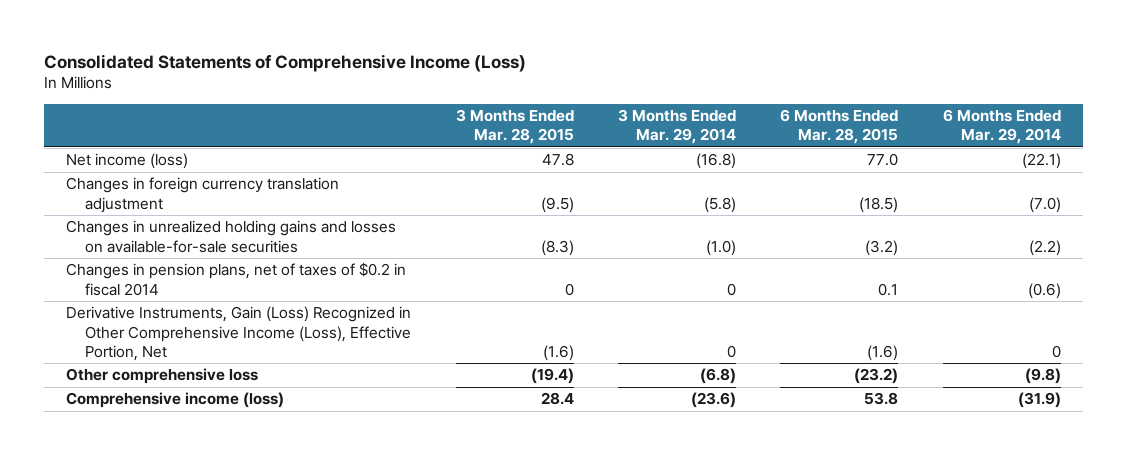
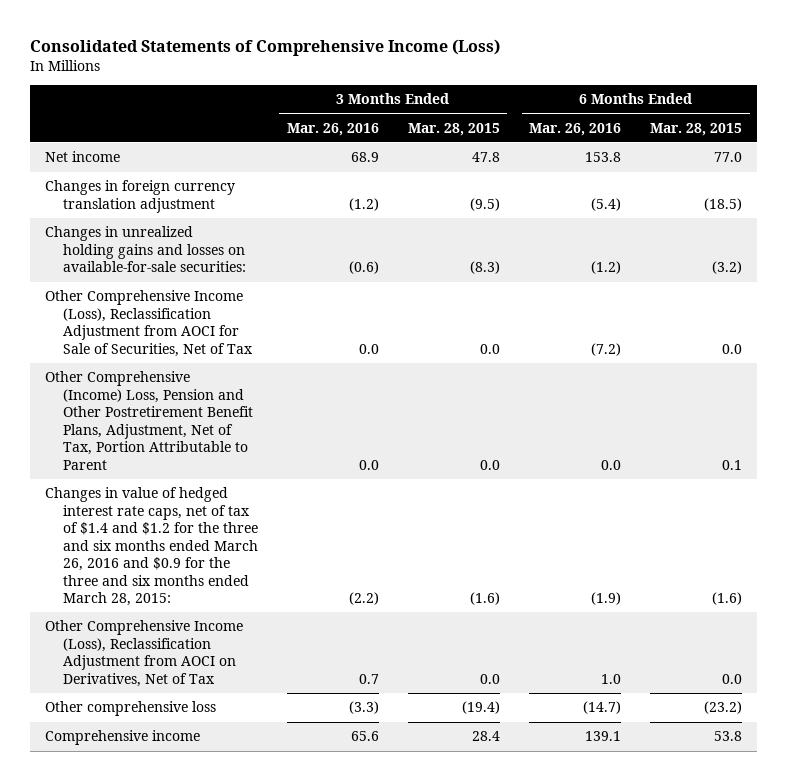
[618,108,737,145] 3 Months Ended Mar. 29, 2014 -> none
[942,108,1061,145] 6 Months Ended Mar. 29, 2014 -> none
none -> [286,122,379,136] Mar. 26, 2016
none -> [529,122,622,136] Mar. 26, 2016
[66,153,189,170] Net income (loss) -> [45,151,121,163] Net income
[66,220,397,253] Changes in unrealized holding gains and losses on available-for-sale securities -> [45,226,246,273] Changes in unrealized holding gains and losses on available-for-sale securities:
none -> [45,290,253,357] Other Comprehensive Income (Loss), Reclassification Adjustment from AOCI for Sale of Securities, Net of Tax
[66,262,407,296] Changes in pension plans, net of taxes of $0.2 in fiscal 2014 -> [45,371,253,470] Other Comprehensive (Income) Loss, Pension and Other Postretirement Benefit Plans, Adjustment, Net of Tax, Portion Attributable to Parent
[564,282,574,296] 0 -> [480,459,501,470] 0.0
[66,306,412,362] Derivative Instruments, Gain (Loss) Recognized in Other Comprehensive Income (Loss), Effective Portion, Net -> [45,487,258,607] Changes in value of hedged interest rate caps, net of tax of $1.4 and $1.2 for the three and six months ended March 26, 2016 and $0.9 for the three and six months ended March 28, 2015:
none -> [45,620,244,687] Other Comprehensive Income (Loss), Reclassification Adjustment from AOCI on Derivatives, Net of Tax
[66,392,285,409] Comprehensive income (loss) -> [45,730,201,746] Comprehensive income

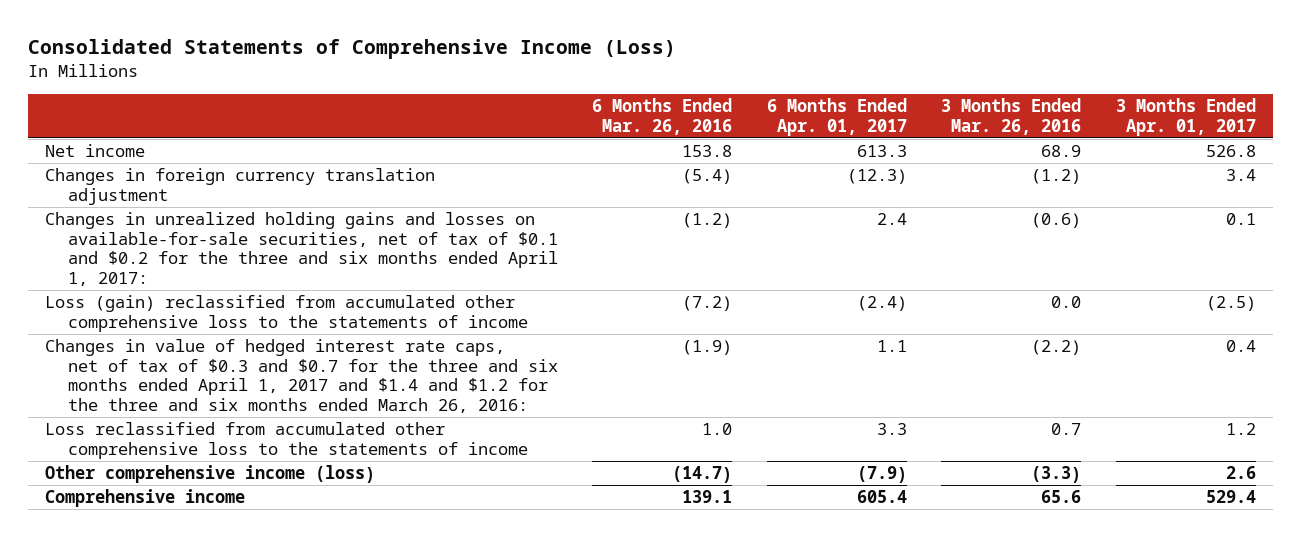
[408,122,501,136] Mar. 28, 2015 -> none
[650,122,743,136] Mar. 28, 2015 -> none
none -> [766,98,907,136] 6 Months Ended Apr. 01, 2017
none -> [1115,98,1256,136] 3 Months Ended Apr. 01, 2017
[45,371,253,470] Other Comprehensive (Income) Loss, Pension and Other Postretirement Benefit Plans, Adjustment, Net of Tax, Portion Attributable to Parent -> none
[45,226,246,273] Changes in unrealized holding gains and losses on available-for-sale securities: -> [45,212,559,286] Changes in unrealized holding gains and losses on available-for-sale securities, net of tax of $0.1 and $0.2 for the three and six months ended April 1, 2017:
[45,290,253,357] Other Comprehensive Income (Loss), Reclassification Adjustment from AOCI for Sale of Securities, Net of Tax -> [45,295,529,332] Loss (gain) reclassified from accumulated other comprehensive loss to the statements of income
[45,487,258,607] Changes in value of hedged interest rate caps, net of tax of $1.4 and $1.2 for the three and six months ended March 26, 2016 and $0.9 for the three and six months ended March 28, 2015: -> [45,339,559,413] Changes in value of hedged interest rate caps, net of tax of $0.3 and $0.7 for the three and six months ended April 1, 2017 and $1.4 and $1.2 for the three and six months ended March 26, 2016:
[45,620,244,687] Other Comprehensive Income (Loss), Reclassification Adjustment from AOCI on Derivatives, Net of Tax -> [45,422,529,459] Loss reclassified from accumulated other comprehensive loss to the statements of income
[45,701,217,717] Other comprehensive loss -> [45,465,376,484] Other comprehensive income (loss)

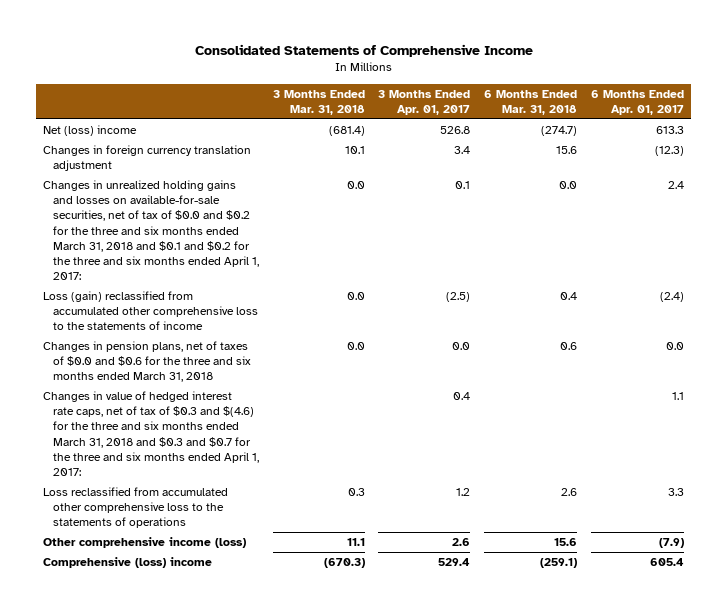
[28,39,677,60] Consolidated Statements of Comprehensive Income (Loss) -> [194,43,533,57] Consolidated Statements of Comprehensive Income
[592,98,733,135] 6 Months Ended Mar. 26, 2016 -> none
[941,98,1082,135] 3 Months Ended Mar. 26, 2016 -> none
none -> [272,89,365,115] 3 Months Ended Mar. 31, 2018
none -> [484,89,578,115] 6 Months Ended Mar. 31, 2018
[45,144,146,158] Net income -> [42,124,137,136] Net (loss) income
[45,212,559,286] Changes in unrealized holding gains and losses on available-for-sale securities, net of tax of $0.1 and $0.2 for the three and six months ended April 1, 2017: -> [42,179,259,281] Changes in unrealized holding gains and losses on available-for-sale securities, net of tax of $0.0 and $0.2 for the three and six months ended March 31, 2018 and $0.1 and $0.2 for the three and six months ended April 1, 2017:
none -> [42,340,251,383] Changes in pension plans, net of taxes of $0.0 and $0.6 for the three and six months ended March 31, 2018
[45,339,559,413] Changes in value of hedged interest rate caps, net of tax of $0.3 and $0.7 for the three and six months ended April 1, 2017 and $1.4 and $1.2 for the three and six months ended March 26, 2016: -> [42,390,259,476] Changes in value of hedged interest rate caps, net of tax of $0.3 and $(4.6) for the three and six months ended March 31, 2018 and $0.3 and $0.7 for the three and six months ended April 1, 2017:
[45,422,529,459] Loss reclassified from accumulated other comprehensive loss to the statements of income -> [42,486,228,529] Loss reclassified from accumulated other comprehensive loss to the statements of operations
[45,489,246,508] Comprehensive income -> [42,556,212,568] Comprehensive (loss) income

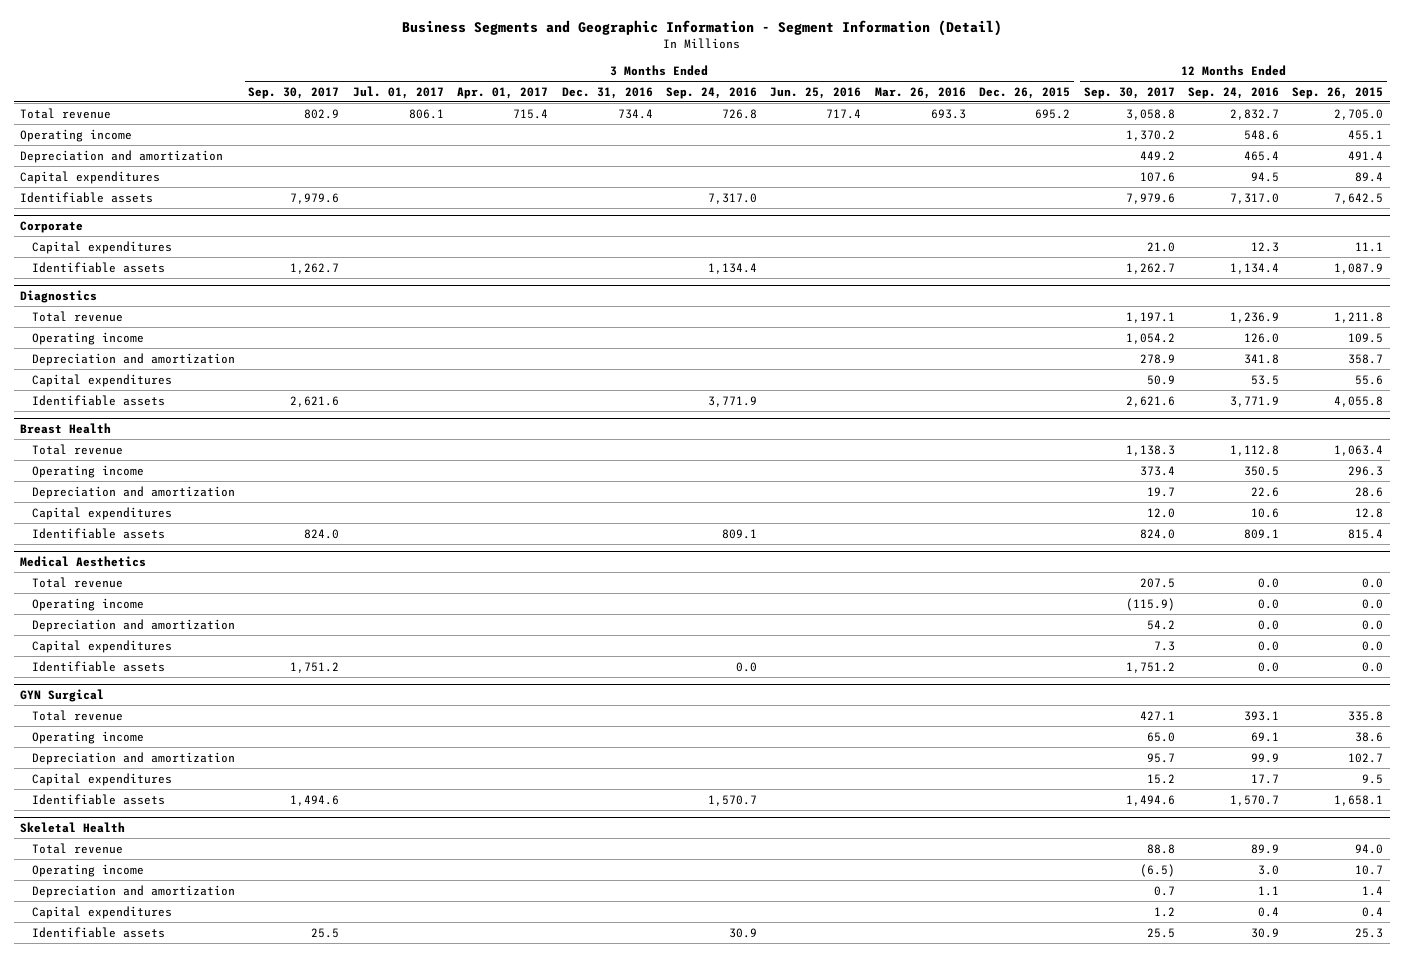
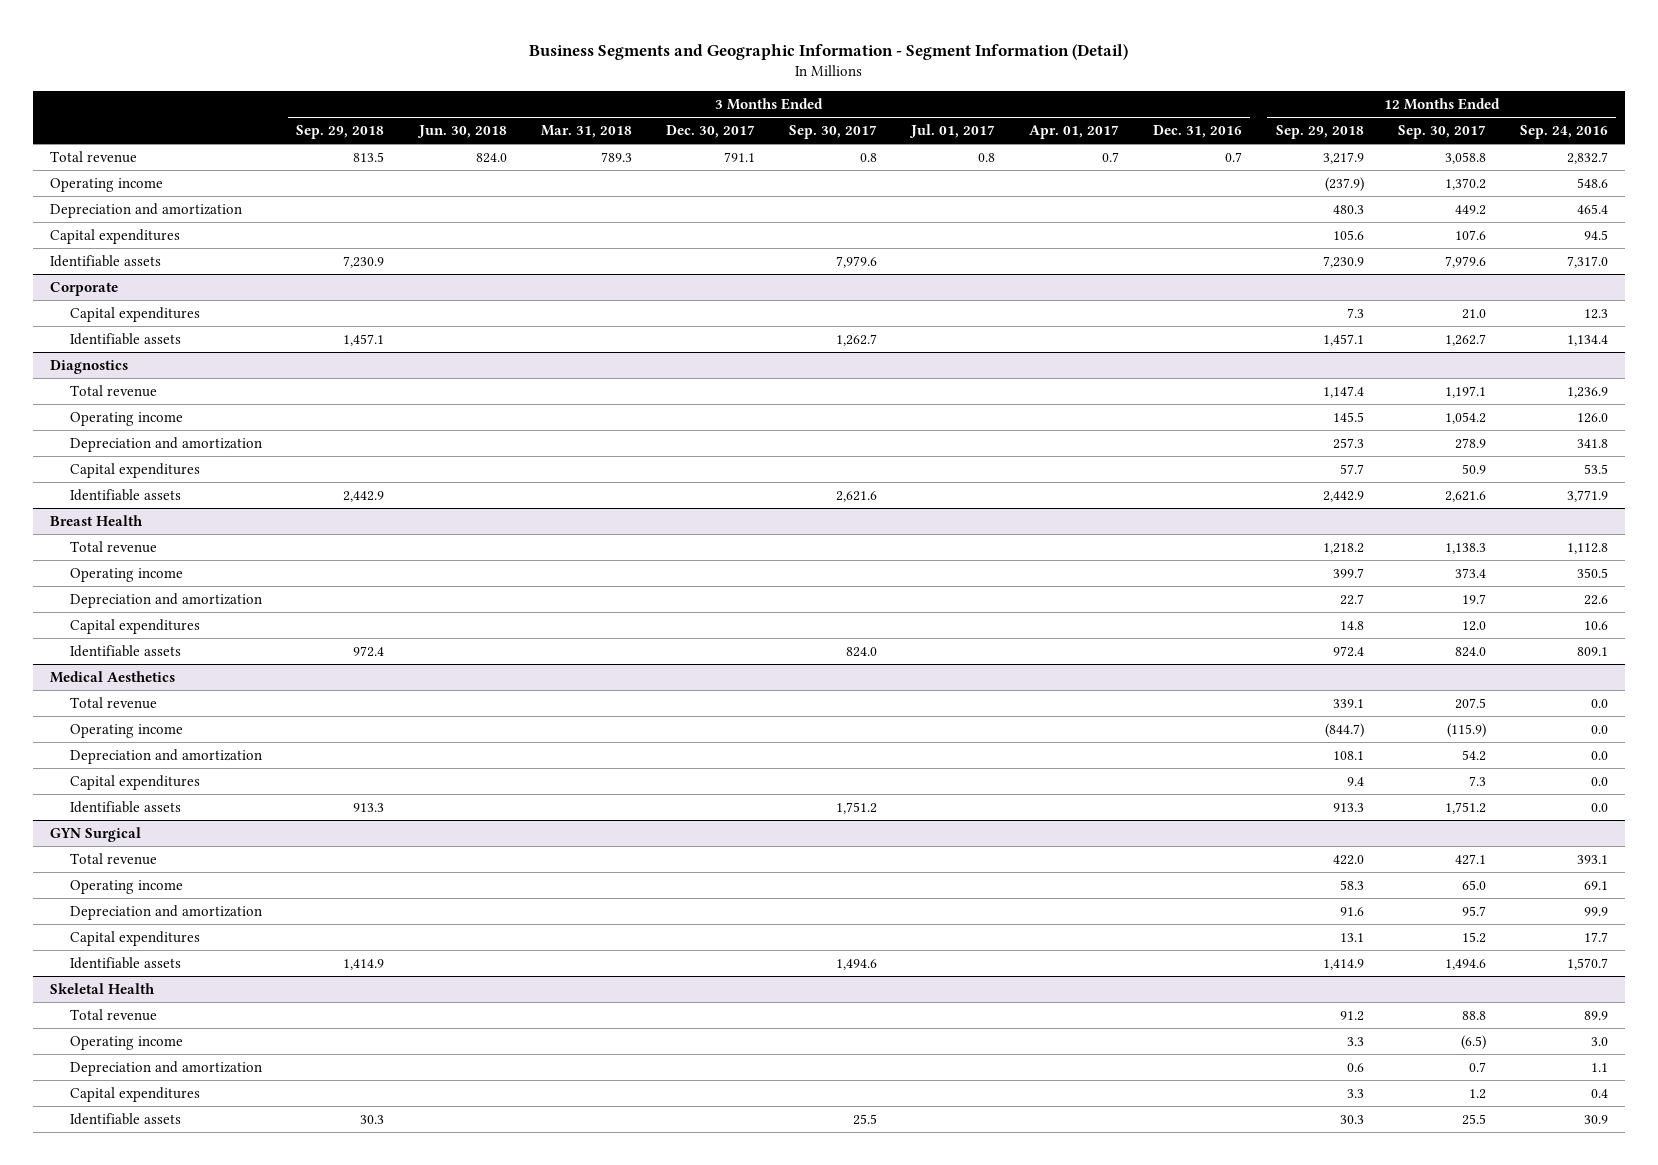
[665,86,757,99] Sep. 24, 2016 -> none
[770,86,862,99] Jun. 25, 2016 -> none
[874,86,966,99] Mar. 26, 2016 -> none
[979,86,1071,99] Dec. 26, 2015 -> none
[1292,86,1384,99] Sep. 26, 2015 -> none
none -> [296,125,385,140] Sep. 29, 2018
none -> [416,125,507,139] Jun. 30, 2018
none -> [540,125,632,139] Mar. 31, 2018
none -> [665,125,755,139] Dec. 30, 2017
none -> [1275,125,1364,140] Sep. 29, 2018
[304,108,340,119] 802.9 -> [859,152,877,162] 0.8
[408,108,444,119] 806.1 -> [977,152,995,162] 0.8
[513,108,549,119] 715.4 -> [1101,151,1119,162] 0.7
[617,108,653,119] 734.4 -> [1224,151,1242,162] 0.7

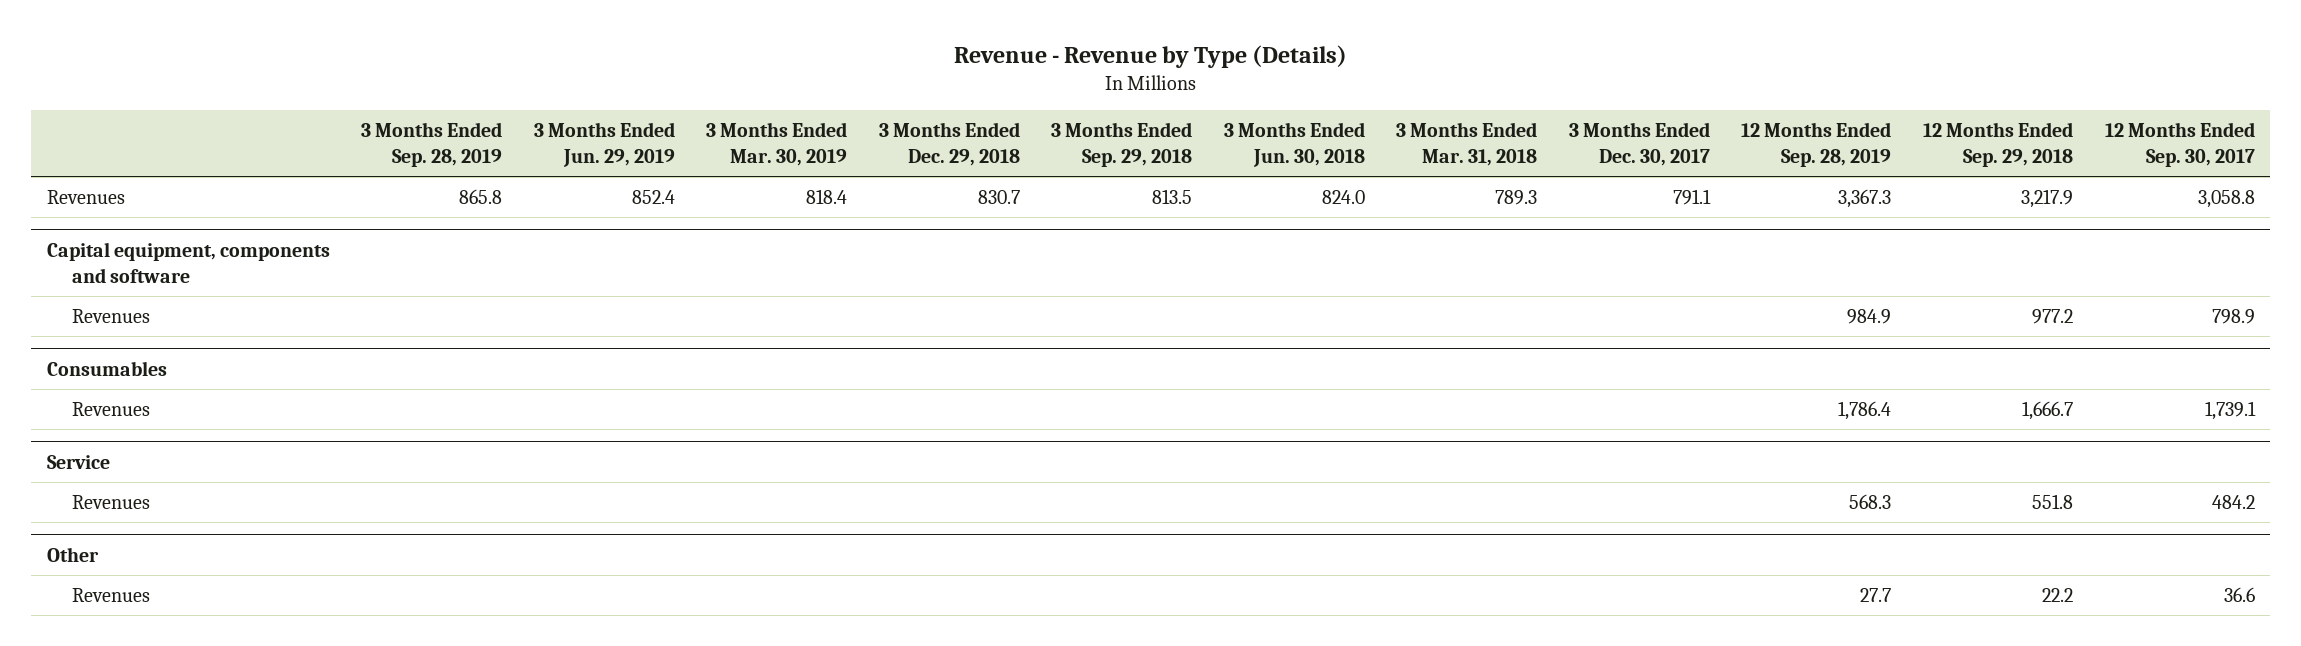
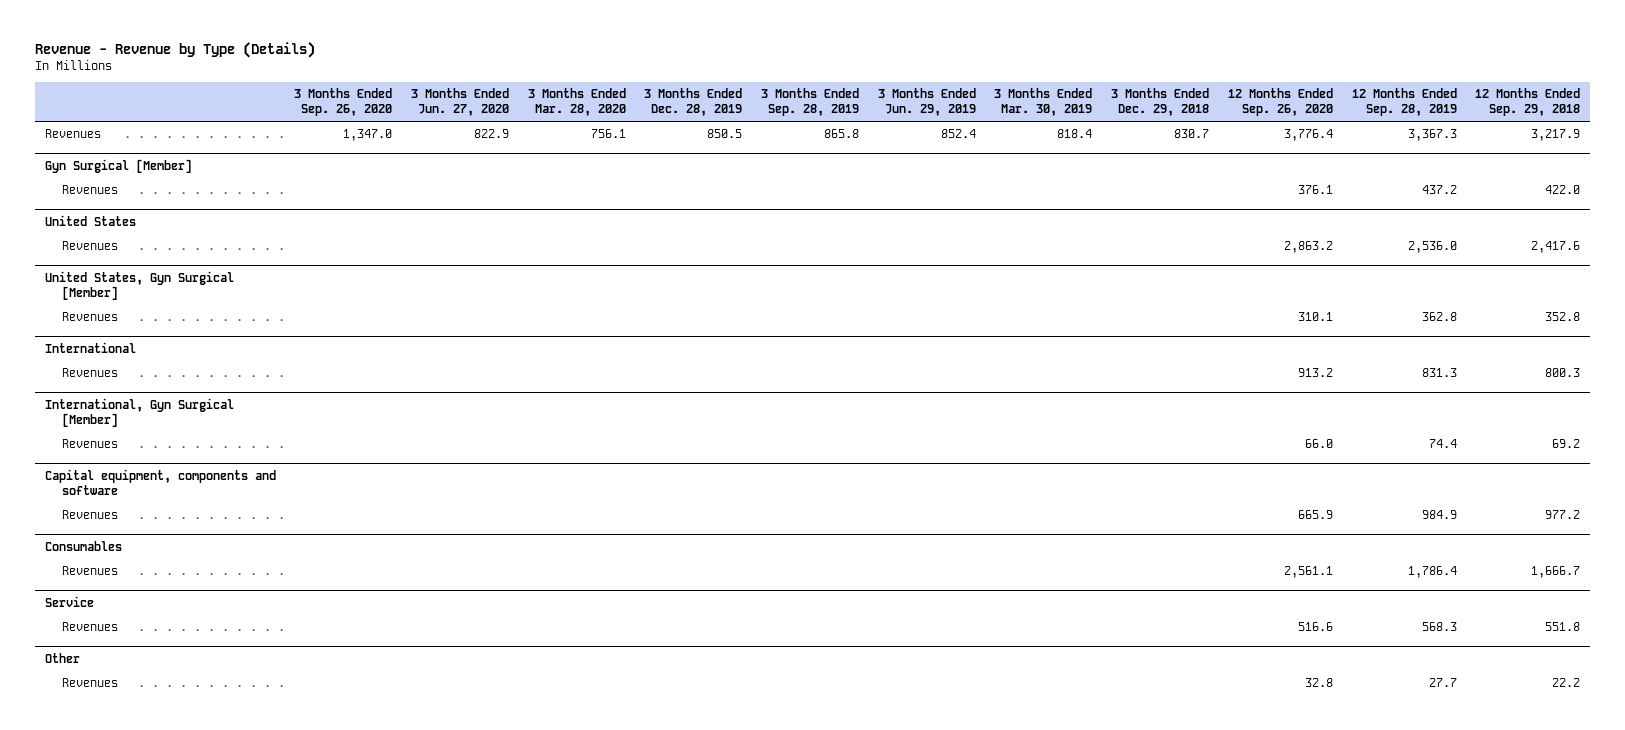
[1051,122,1193,168] 3 Months Ended Sep. 29, 2018 -> none
[1223,122,1365,168] 3 Months Ended Jun. 30, 2018 -> none
[1396,122,1538,167] 3 Months Ended Mar. 31, 2018 -> none
[1568,122,1710,167] 3 Months Ended Dec. 30, 2017 -> none
[2104,122,2255,168] 12 Months Ended Sep. 30, 2017 -> none
none -> [294,88,393,117] 3 Months Ended Sep. 26, 2020
none -> [411,88,510,117] 3 Months Ended Jun. 27, 2020
none -> [527,88,626,117] 3 Months Ended Mar. 28, 2020
none -> [644,88,743,117] 3 Months Ended Dec. 28, 2019
none -> [1227,88,1333,117] 12 Months Ended Sep. 26, 2020
none -> [44,158,192,173] Gyn Surgical [Member]
none -> [61,185,118,195] Revenues
none -> [44,214,136,226] United States
none -> [61,241,118,251] Revenues
none -> [44,270,234,301] United States, Gyn Surgical [Member]
none -> [61,312,118,322] Revenues
none -> [44,341,136,353] International
none -> [61,368,118,378] Revenues
none -> [44,397,234,428] International, Gyn Surgical [Member]
none -> [61,439,118,449] Revenues

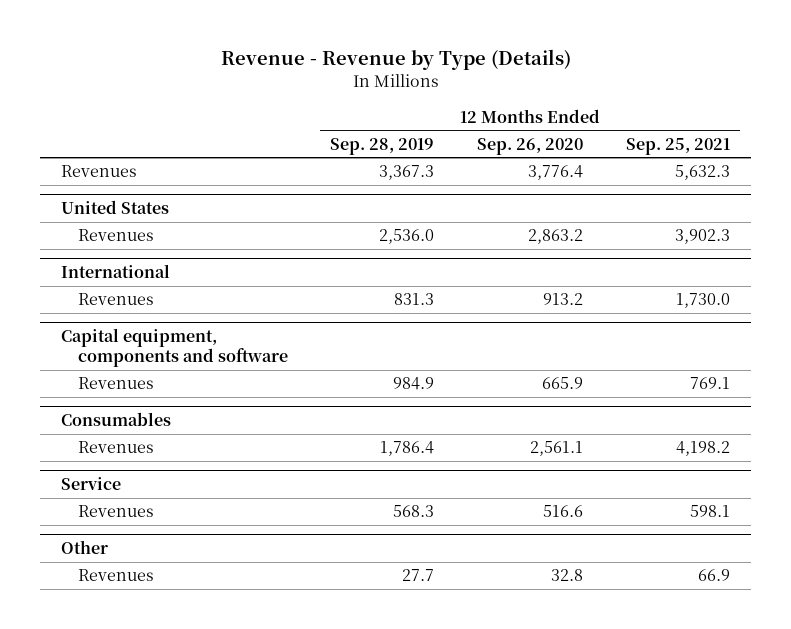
[294,88,393,117] 3 Months Ended Sep. 26, 2020 -> none
[411,88,510,117] 3 Months Ended Jun. 27, 2020 -> none
[527,88,626,117] 3 Months Ended Mar. 28, 2020 -> none
[644,88,743,117] 3 Months Ended Dec. 28, 2019 -> none
[761,88,860,117] 3 Months Ended Sep. 28, 2019 -> none
[877,88,976,117] 3 Months Ended Jun. 29, 2019 -> none
[994,88,1093,117] 3 Months Ended Mar. 30, 2019 -> none
[1111,88,1210,117] 3 Months Ended Dec. 29, 2018 -> none
[1475,88,1581,117] 12 Months Ended Sep. 29, 2018 -> none
none -> [625,137,730,155] Sep. 25, 2021
[44,158,192,173] Gyn Surgical [Member] -> none
[61,185,118,195] Revenues -> none
[44,270,234,301] United States, Gyn Surgical [Member] -> none
[61,312,118,322] Revenues -> none
[44,397,234,428] International, Gyn Surgical [Member] -> none
[61,439,118,449] Revenues -> none

